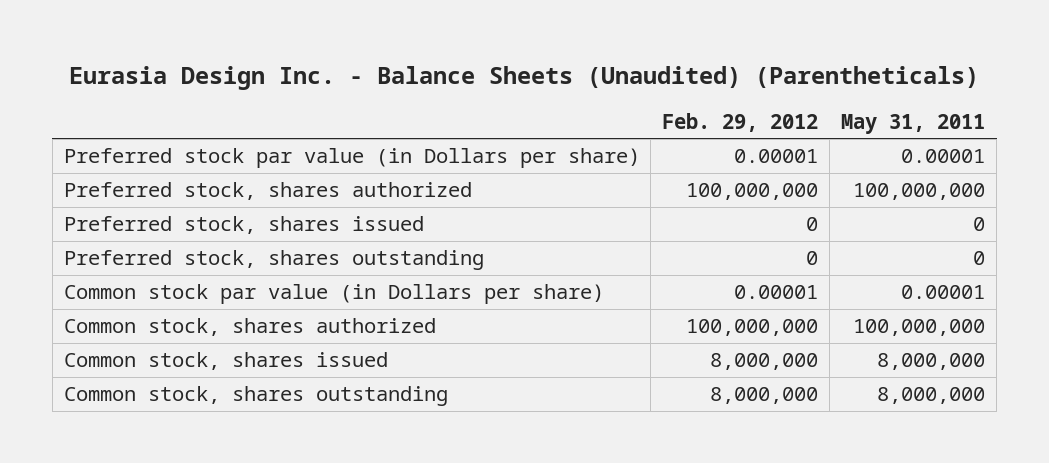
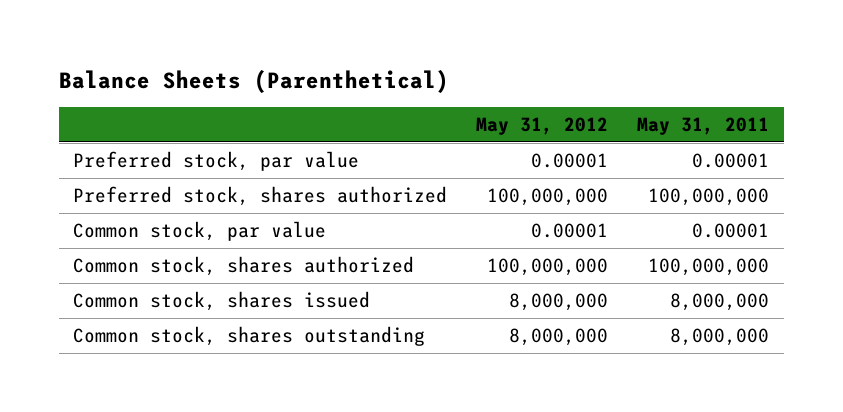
[69,65,980,90] Eurasia Design Inc. - Balance Sheets (Unaudited) (Parentheticals) -> [58,70,449,94] Balance Sheets (Parenthetical)
[662,112,819,132] Feb. 29, 2012 -> none
none -> [476,117,609,136] May 31, 2012
[63,148,640,169] Preferred stock par value (in Dollars per share) -> [73,151,360,172] Preferred stock, par value
[63,216,424,235] Preferred stock, shares issued -> none
[63,250,484,271] Preferred stock, shares outstanding -> none
[63,284,604,305] Common stock par value (in Dollars per share) -> [73,221,327,242] Common stock, par value

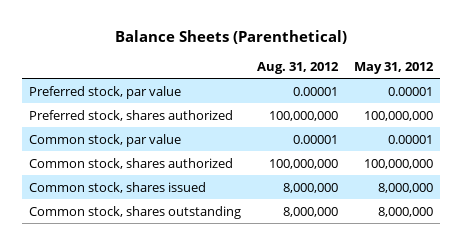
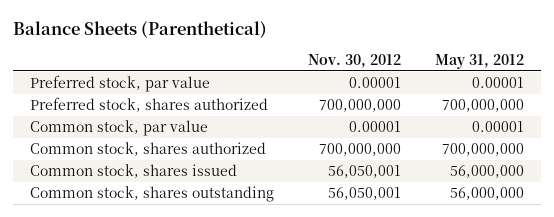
[256,61,339,74] Aug. 31, 2012 -> none
none -> [308,54,402,69] Nov. 30, 2012
[363,110,433,121] 100,000,000 -> [442,98,525,112] 700,000,000
[363,158,433,169] 100,000,000 -> [442,142,525,156] 700,000,000
[377,182,433,193] 8,000,000 -> [450,164,525,178] 56,000,000
[377,206,433,217] 8,000,000 -> [450,186,525,200] 56,000,000

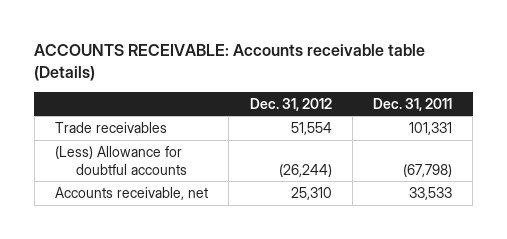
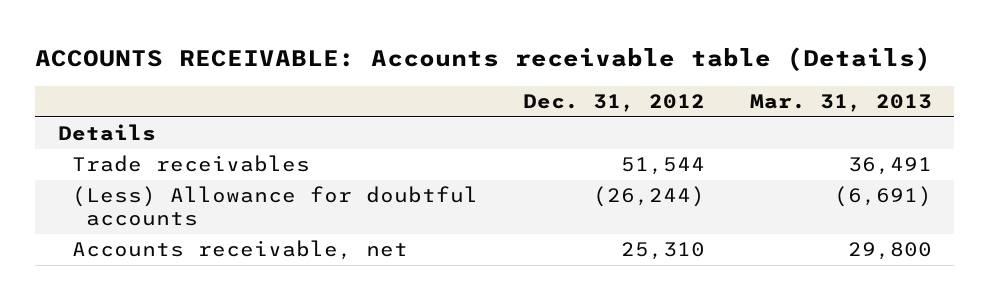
[372,97,452,111] Dec. 31, 2011 -> none
none -> [749,93,932,112] Mar. 31, 2013
none -> [57,124,156,142] Details
[290,121,332,135] 51,554 -> [620,157,705,176] 51,544

